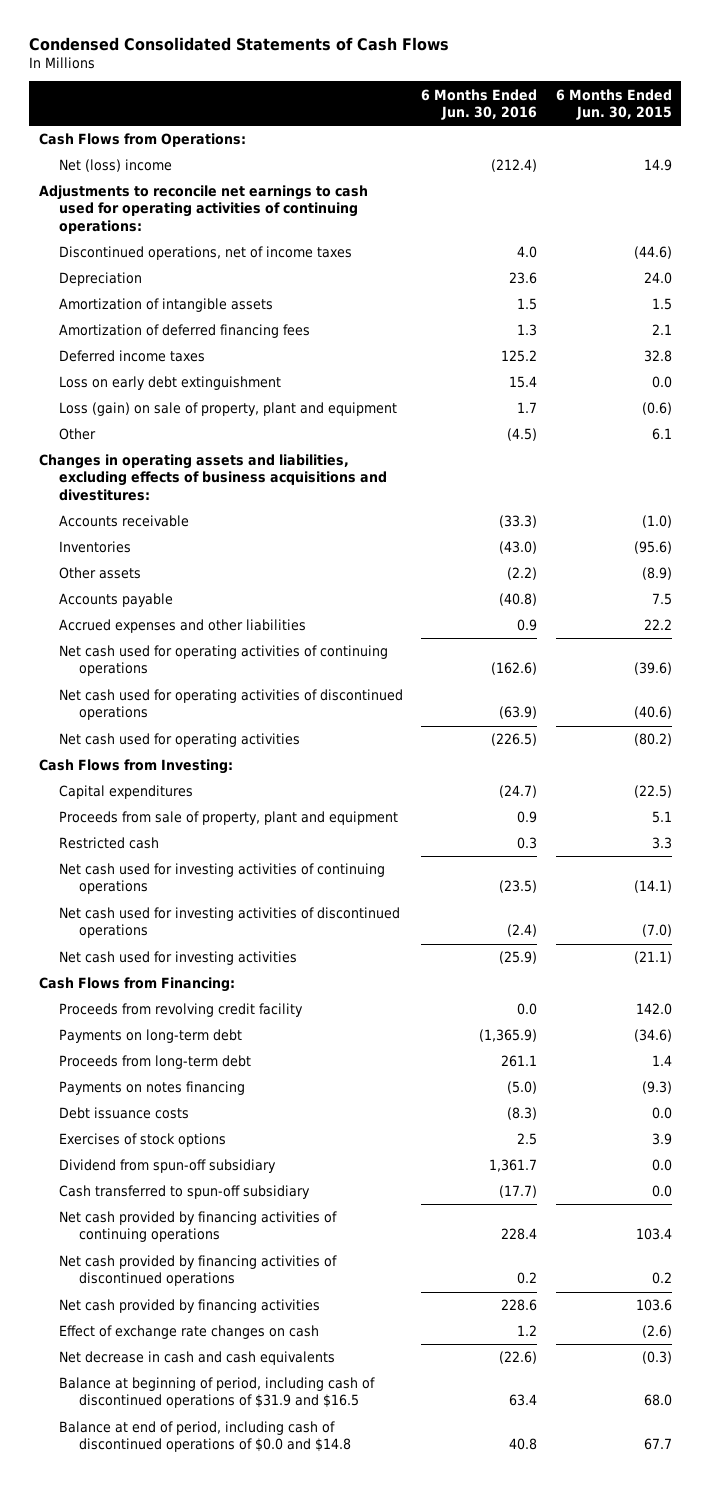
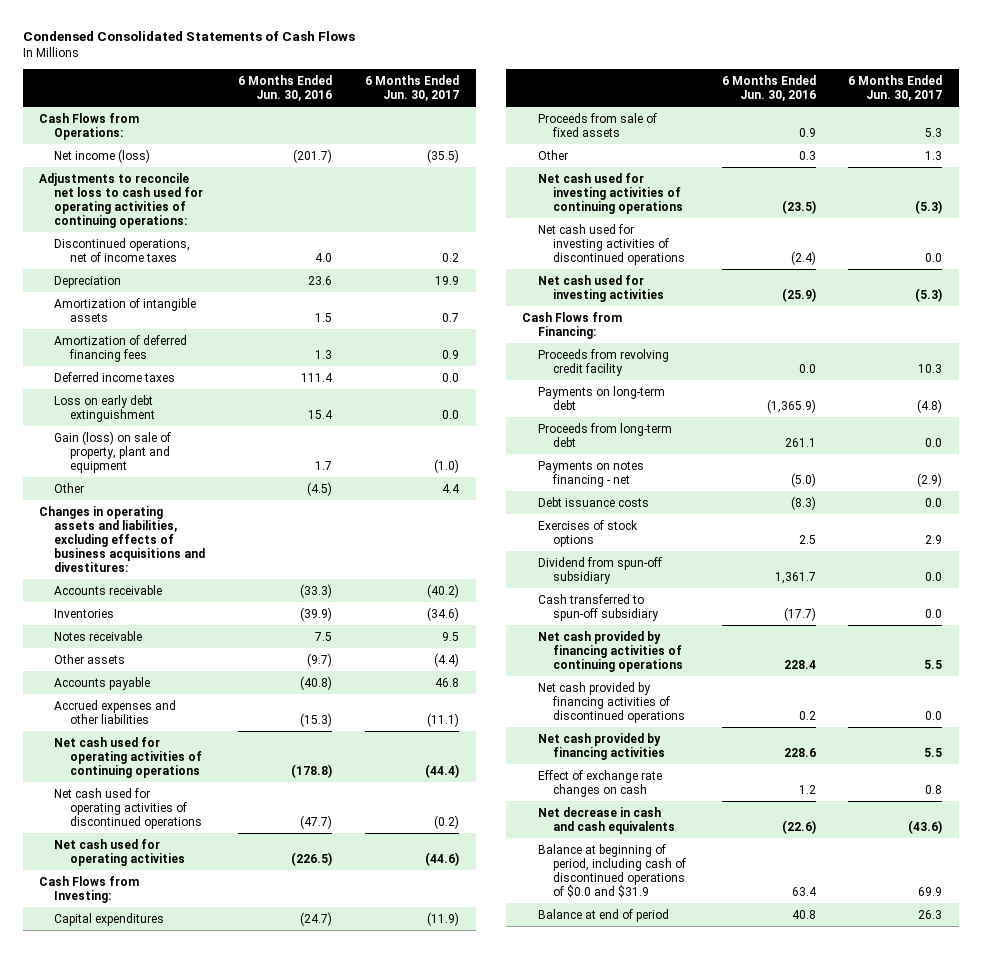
[555,88,672,120] 6 Months Ended Jun. 30, 2015 -> none
none -> [365,74,460,102] 6 Months Ended Jun. 30, 2017
[59,159,173,173] Net (loss) income -> [54,148,151,163] Net income (loss)
[491,159,538,173] (212.4) -> [293,148,333,163] (201.7)
[38,185,368,234] Adjustments to reconcile net earnings to cash used for operating activities of continuing operations: -> [39,172,204,228] Adjustments to reconcile net loss to cash used for operating activities of continuing operations:
[501,350,538,363] 125.2 -> [301,372,334,382] 111.4
[59,402,398,417] Loss (gain) on sale of property, plant and equipment -> [54,430,172,473] Gain (loss) on sale of property, plant and equipment
[499,541,538,555] (43.0) -> [300,606,333,621] (39.9)
none -> [54,630,143,641] Notes receivable
[507,567,538,581] (2.2) -> [307,652,333,667] (9.7)
[517,619,538,632] 0.9 -> [300,712,333,727] (15.3)
[491,662,538,676] (162.6) -> [291,763,333,778] (178.8)
[499,706,538,720] (63.9) -> [300,814,333,829] (47.7)
[59,837,160,850] Restricted cash -> none
[59,811,399,826] Proceeds from sale of property, plant and equipment -> [537,112,657,137] Proceeds from sale of fixed assets
none -> [537,149,568,160] Other
[59,1081,246,1096] Payments on notes financing -> [537,460,644,487] Payments on notes financing - net
[59,1377,376,1409] Balance at beginning of period, including cash of discontinued operations of $31.9 and $16.5 -> [537,843,686,897] Balance at beginning of period, including cash of discontinued operations of $0.0 and $31.9
[59,1421,352,1453] Balance at end of period, including cash of discontinued operations of $0.0 and $14.8 -> [537,908,669,922] Balance at end of period

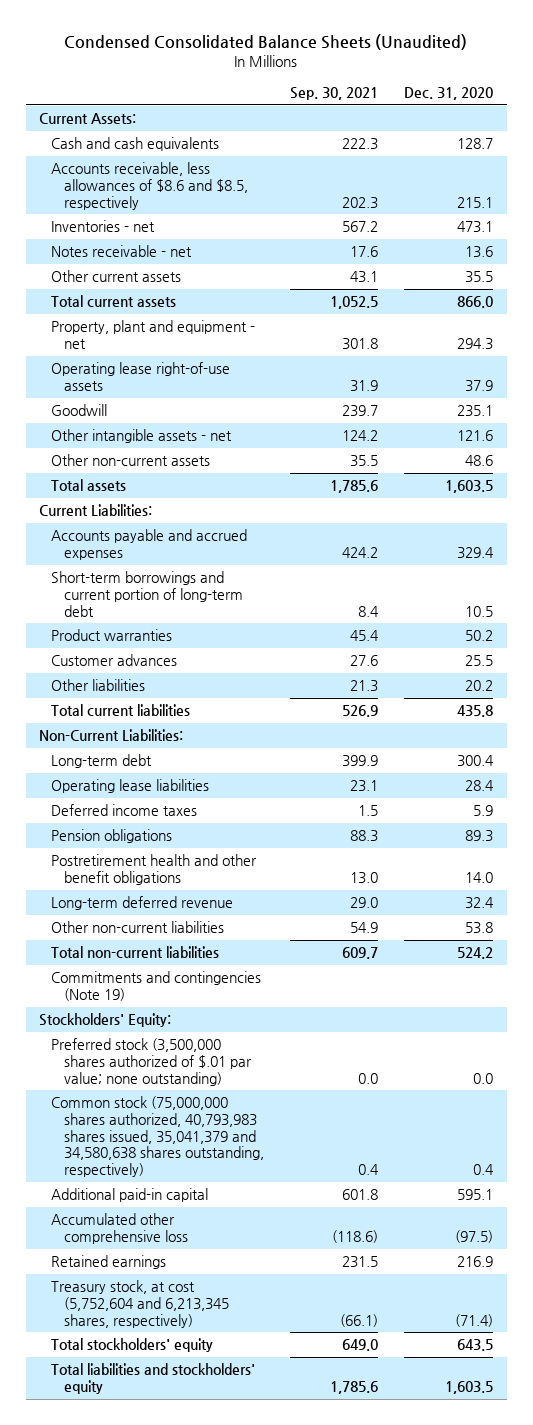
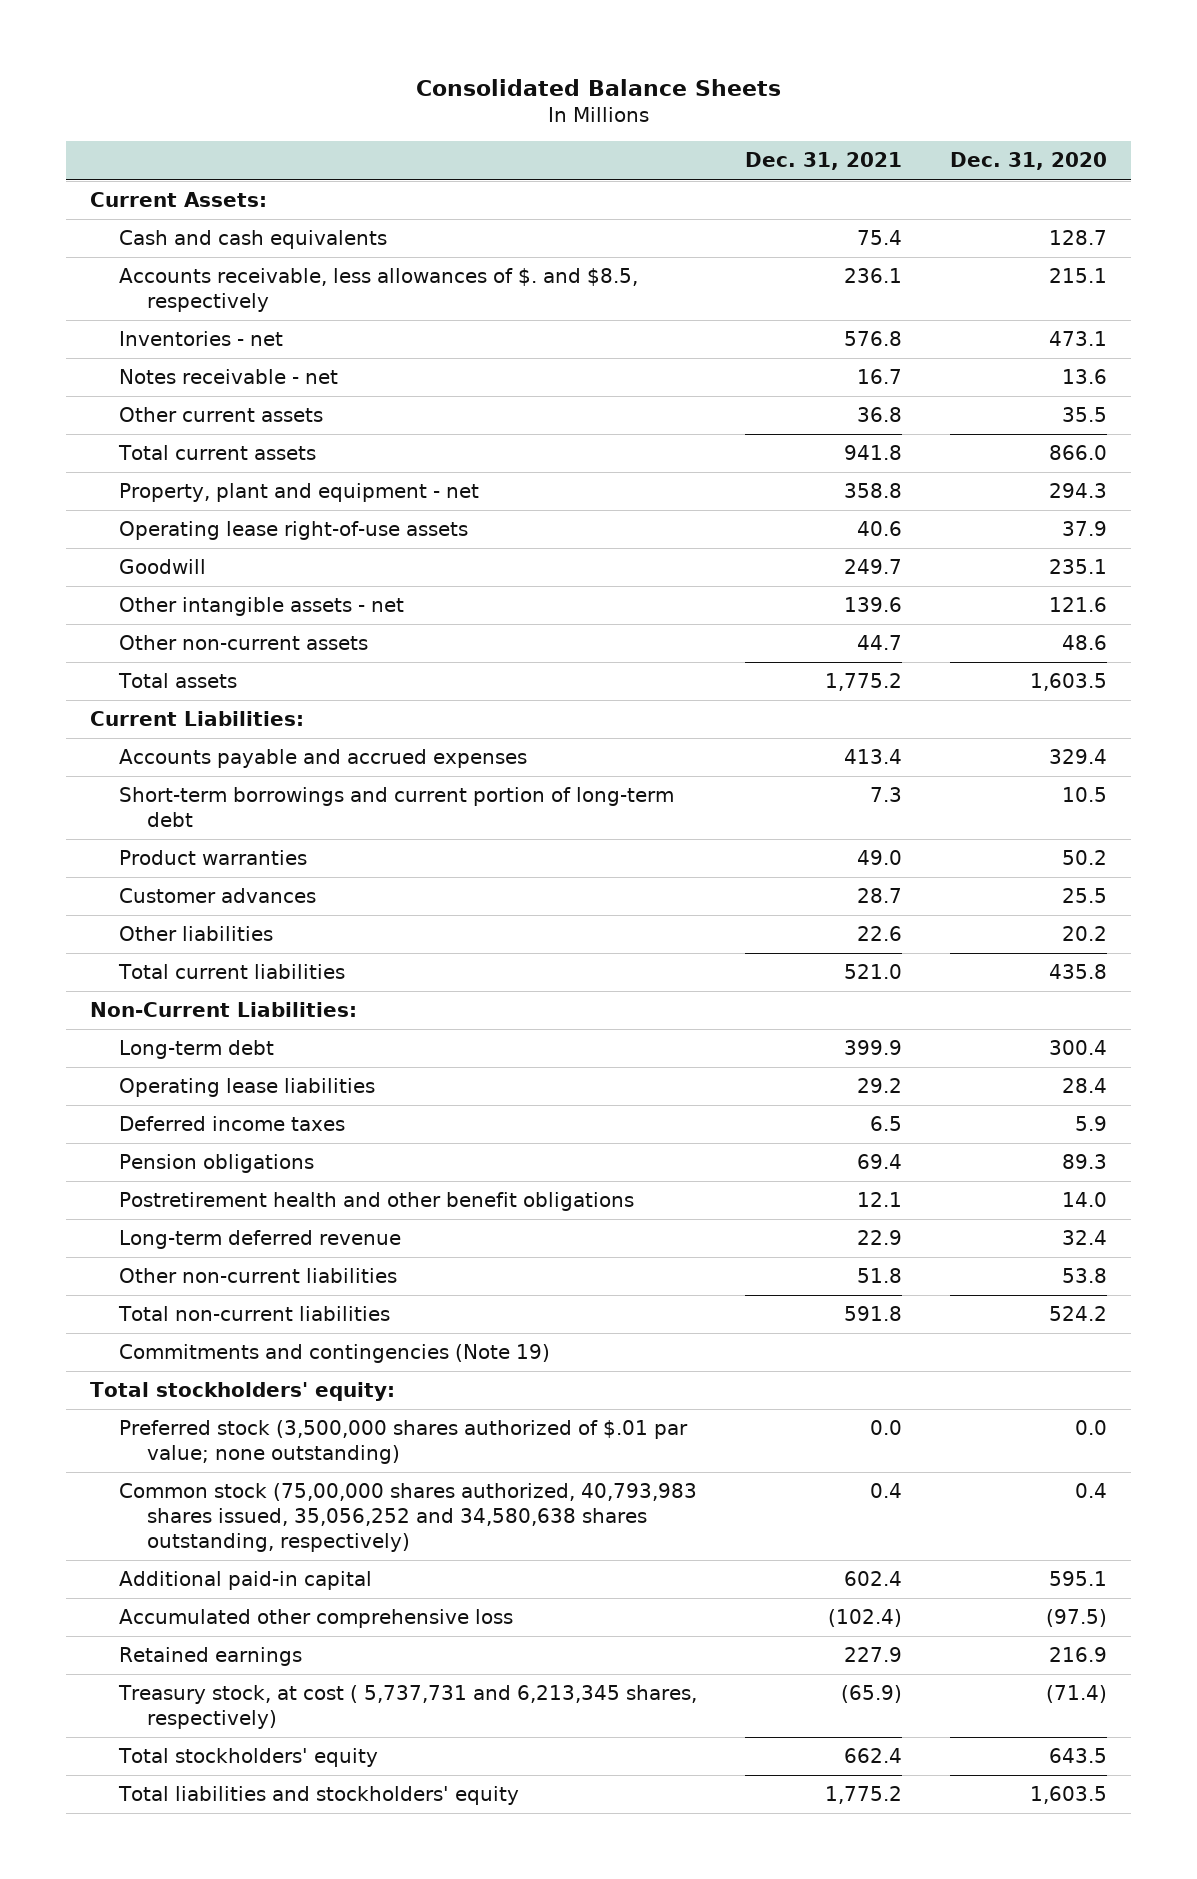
[64,34,468,51] Condensed Consolidated Balance Sheets (Unaudited) -> [415,78,781,96] Consolidated Balance Sheets
[289,86,378,100] Sep. 30, 2021 -> none
none -> [744,152,902,171] Dec. 31, 2021
[51,162,248,210] Accounts receivable, less allowances of $8.6 and $8.5, respectively -> [118,268,638,313] Accounts receivable, less allowances of $. and $8.5, respectively
[39,1013,172,1028] Stockholders' Equity: -> [90,1382,396,1402] Total stockholders' equity:
[51,1096,264,1178] Common stock (75,000,000 shares authorized, 40,793,983 shares issued, 35,041,379 and 34,580,638 shares outstanding, respectively) -> [118,1483,697,1552] Common stock (75,00,000 shares authorized, 40,793,983 shares issued, 35,056,252 and 34,580,638 shares outstanding, respectively)
[51,1280,229,1328] Treasury stock, at cost (5,752,604 and 6,213,345 shares, respectively) -> [117,1685,697,1730] Treasury stock, at cost ( 5,737,731 and 6,213,345 shares, respectively)

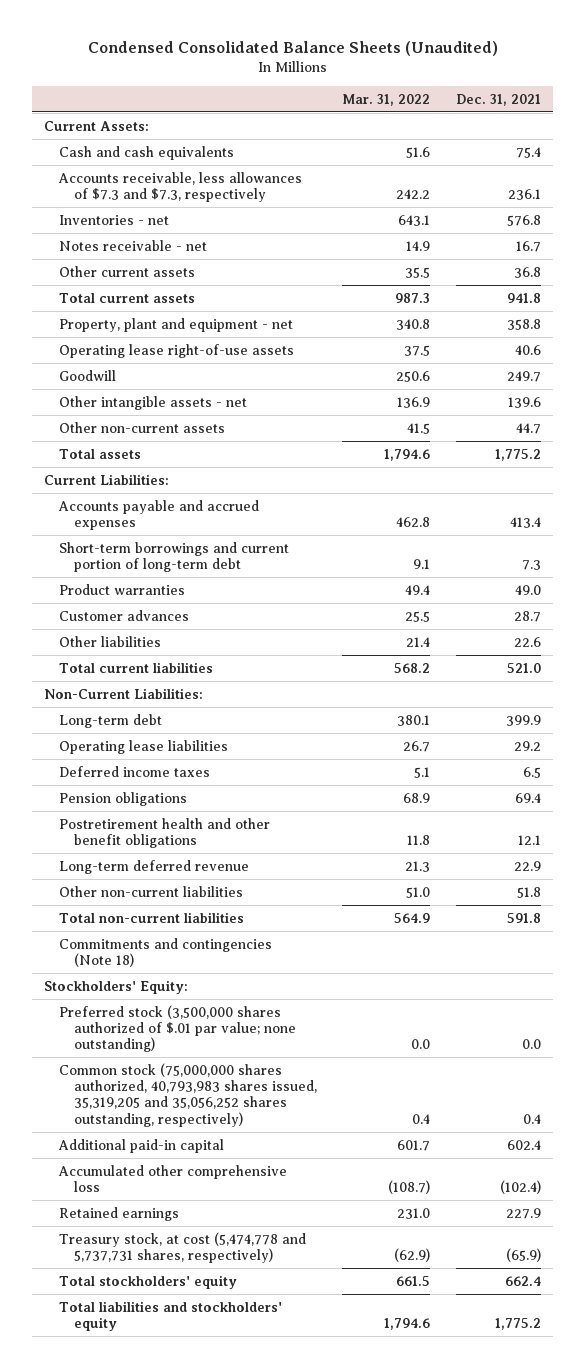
[415,78,781,96] Consolidated Balance Sheets -> [87,41,498,57] Condensed Consolidated Balance Sheets (Unaudited)
[950,152,1108,171] Dec. 31, 2020 -> none
none -> [342,93,431,106] Mar. 31, 2022
[118,268,638,313] Accounts receivable, less allowances of $. and $8.5, respectively -> [58,171,303,203] Accounts receivable, less allowances of $7.3 and $7.3, respectively
[118,1344,550,1364] Commitments and contingencies (Note 19) -> [59,937,273,968] Commitments and contingencies (Note 18)
[90,1382,396,1402] Total stockholders' equity: -> [44,979,189,994] Stockholders' Equity:
[118,1483,697,1552] Common stock (75,00,000 shares authorized, 40,793,983 shares issued, 35,056,252 and 34,580,638 shares outstanding, respectively) -> [59,1062,317,1127] Common stock (75,000,000 shares authorized, 40,793,983 shares issued, 35,319,205 and 35,056,252 shares outstanding, respectively)
[117,1685,697,1730] Treasury stock, at cost ( 5,737,731 and 6,213,345 shares, respectively) -> [59,1231,307,1264] Treasury stock, at cost (5,474,778 and 5,737,731 shares, respectively)

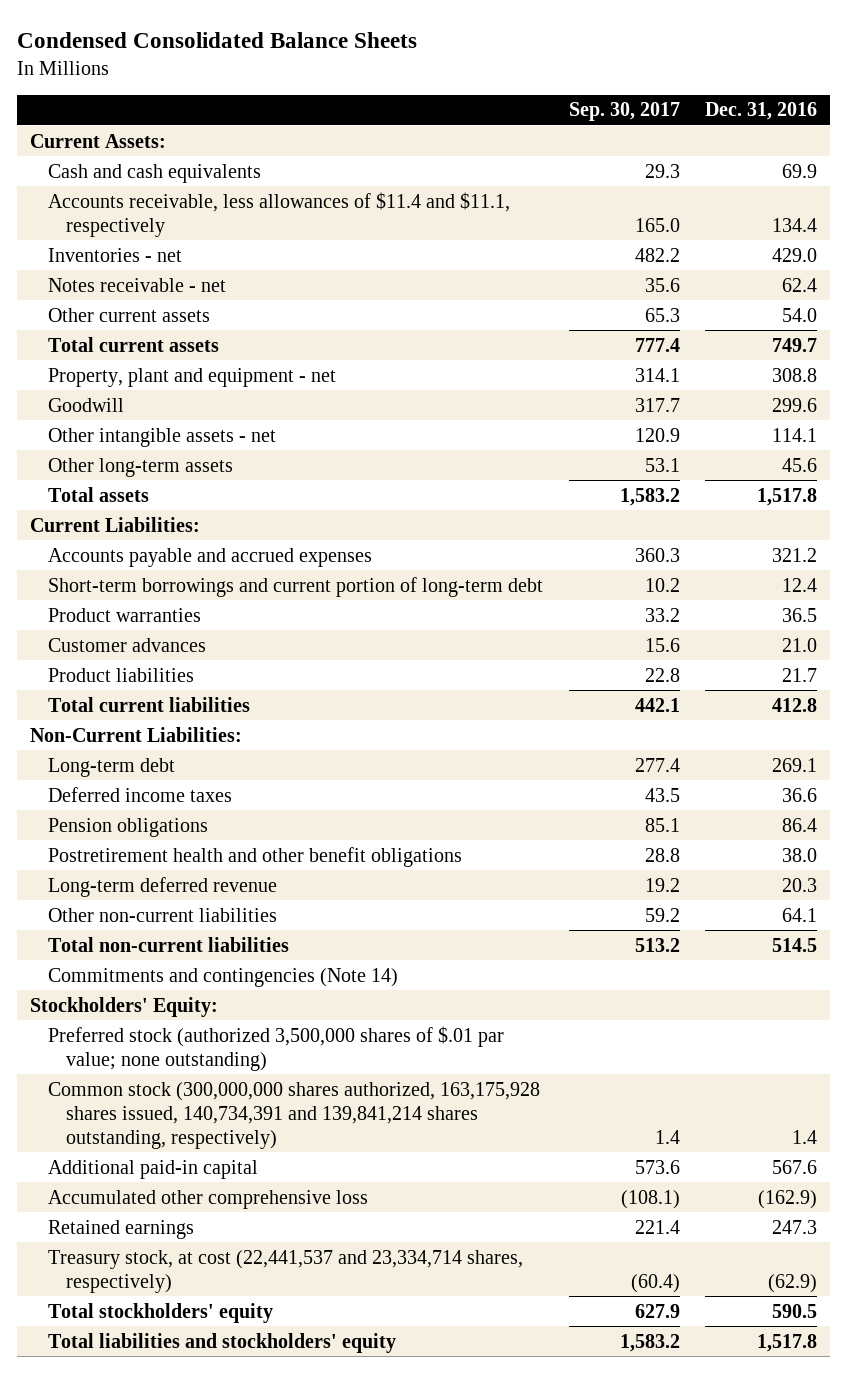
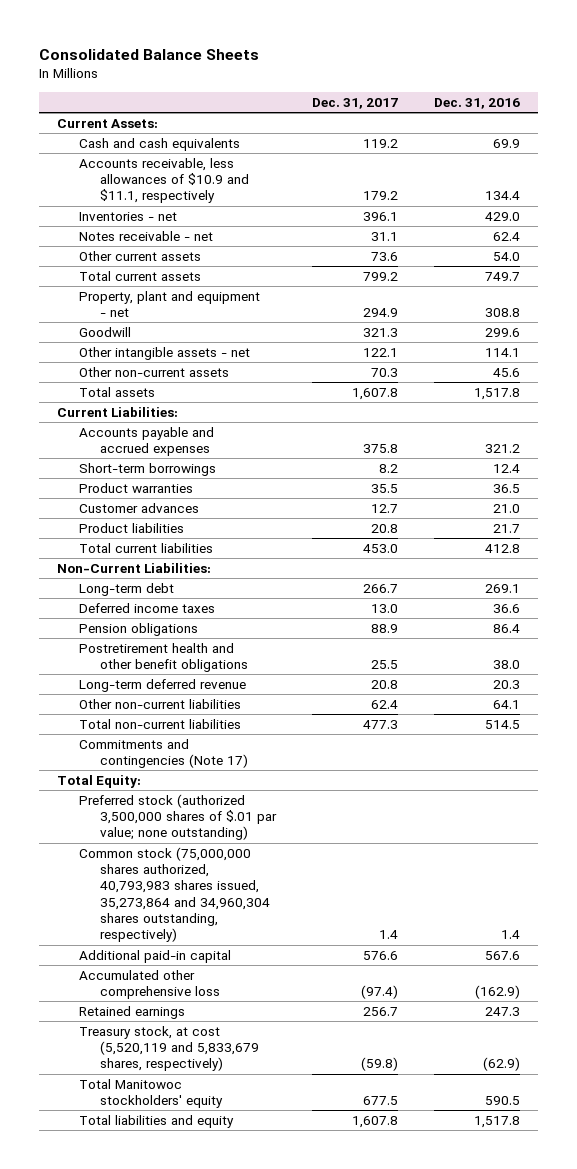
[17,32,418,49] Condensed Consolidated Balance Sheets -> [38,49,259,61] Consolidated Balance Sheets
[568,102,680,122] Sep. 30, 2017 -> none
none -> [312,97,399,109] Dec. 31, 2017
[48,191,511,237] Accounts receivable, less allowances of $11.4 and $11.1, respectively -> [78,157,250,204] Accounts receivable, less allowances of $10.9 and $11.1, respectively
[48,457,234,477] Other long-term assets -> [78,366,229,377] Other non-current assets
[48,576,544,597] Short-term borrowings and current portion of long-term debt -> [78,462,216,476] Short-term borrowings
[29,996,218,1017] Stockholders' Equity: -> none
[48,967,399,987] Commitments and contingencies (Note 14) -> [78,738,249,769] Commitments and contingencies (Note 17)
none -> [56,774,141,788] Total Equity:
[48,1081,541,1149] Common stock (300,000,000 shares authorized, 163,175,928 shares issued, 140,734,391 and 139,841,214 shares outstanding, respectively) -> [78,846,271,943] Common stock (75,000,000 shares authorized, 40,793,983 shares issued, 35,273,864 and 34,960,304 shares outstanding, respectively)
[48,1249,524,1293] Treasury stock, at cost (22,441,537 and 23,334,714 shares, respectively) -> [78,1025,260,1072] Treasury stock, at cost (5,520,119 and 5,833,679 shares, respectively)
[48,1302,274,1323] Total stockholders' equity -> [78,1078,224,1109] Total Manitowoc stockholders' equity
[48,1332,397,1353] Total liabilities and stockholders' equity -> [78,1114,234,1128] Total liabilities and equity

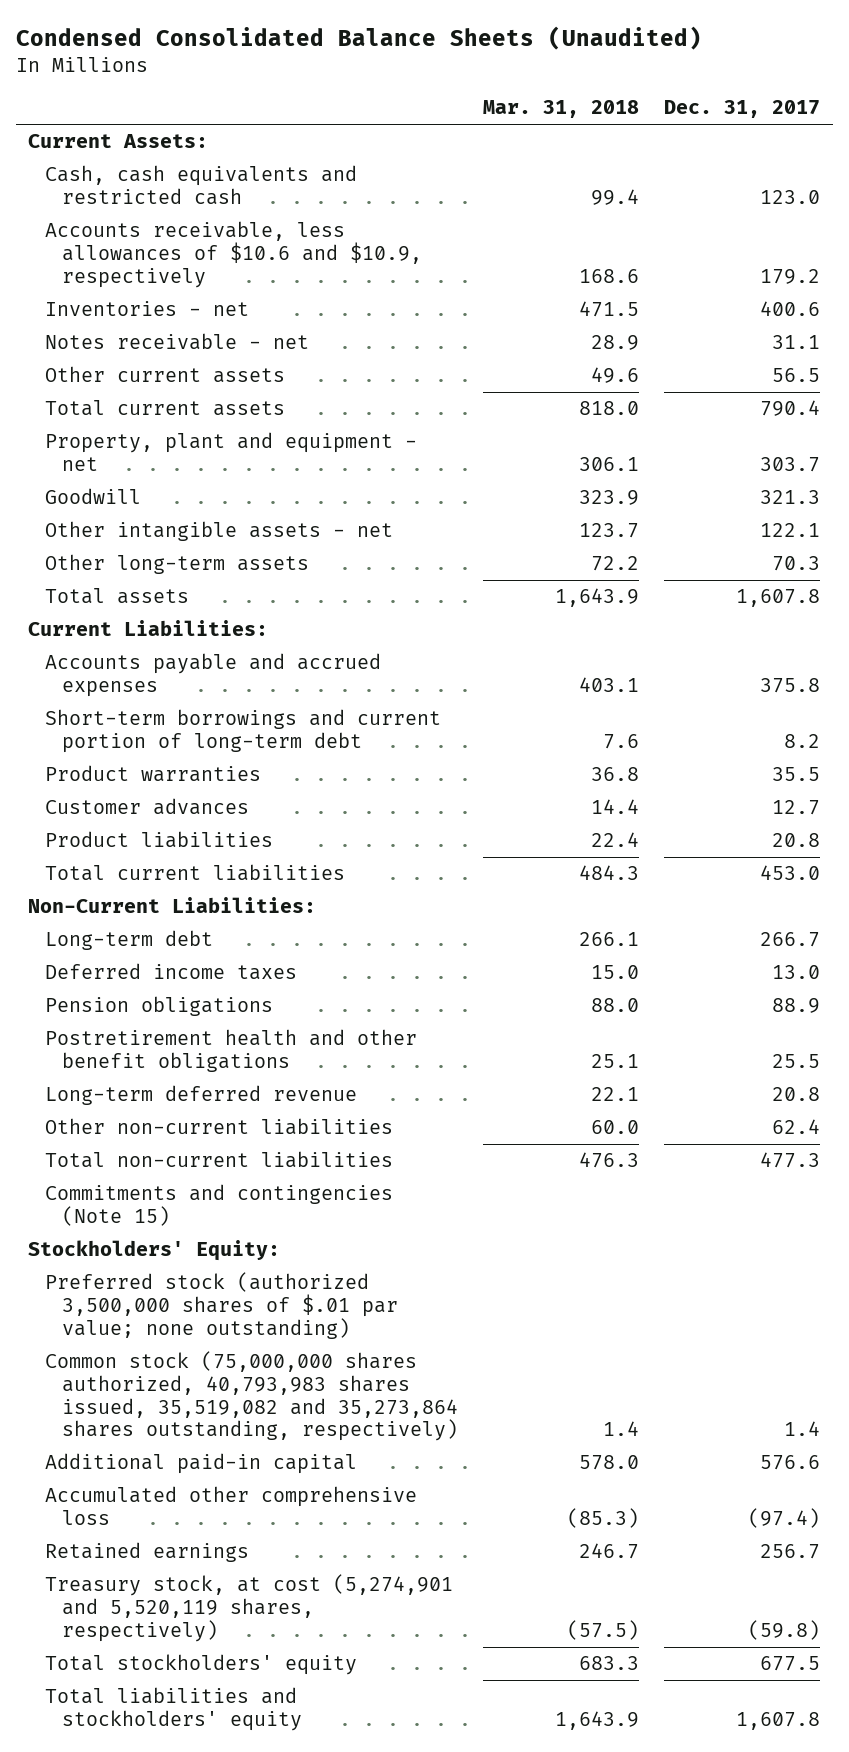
[38,49,259,61] Consolidated Balance Sheets -> [15,25,702,50] Condensed Consolidated Balance Sheets (Unaudited)
[434,97,521,109] Dec. 31, 2016 -> none
none -> [483,100,640,119] Mar. 31, 2018
[78,137,240,151] Cash and cash equivalents -> [45,165,358,205] Cash, cash equivalents and restricted cash
[363,138,399,148] 119.2 -> [760,189,821,204] 123.0
[78,157,250,204] Accounts receivable, less allowances of $10.9 and $11.1, respectively -> [45,221,423,288] Accounts receivable, less allowances of $10.6 and $10.9, respectively
[363,211,399,221] 396.1 -> [760,301,821,317] 400.6
[371,251,399,261] 73.6 -> [772,368,821,383] 56.5
[363,271,399,281] 799.2 -> [760,400,821,417] 790.4
[363,308,399,318] 294.9 -> [760,456,821,472] 303.7
[78,366,229,377] Other non-current assets -> [45,554,310,575] Other long-term assets
[78,462,216,476] Short-term borrowings -> [45,709,442,753] Short-term borrowings and current portion of long-term debt
[56,774,141,788] Total Equity: -> none
[78,738,249,769] Commitments and contingencies (Note 17) -> [45,1184,394,1226] Commitments and contingencies (Note 15)
none -> [28,1240,281,1262] Stockholders' Equity:
[78,846,271,943] Common stock (75,000,000 shares authorized, 40,793,983 shares issued, 35,273,864 and 34,960,304 shares outstanding, respectively) -> [45,1351,459,1442] Common stock (75,000,000 shares authorized, 40,793,983 shares issued, 35,519,082 and 35,273,864 shares outstanding, respectively)
[78,1025,260,1072] Treasury stock, at cost (5,520,119 and 5,833,679 shares, respectively) -> [45,1574,454,1642] Treasury stock, at cost (5,274,901 and 5,520,119 shares, respectively)
[78,1078,224,1109] Total Manitowoc stockholders' equity -> [45,1654,358,1676] Total stockholders' equity
[78,1114,234,1128] Total liabilities and equity -> [45,1687,303,1731] Total liabilities and stockholders' equity

